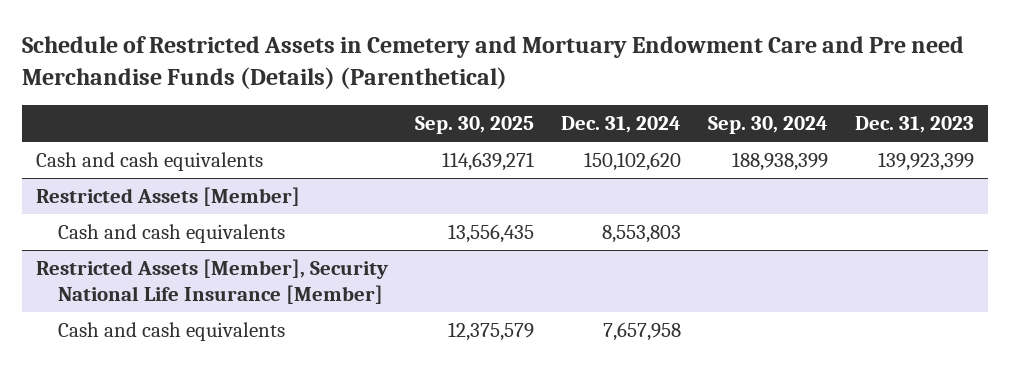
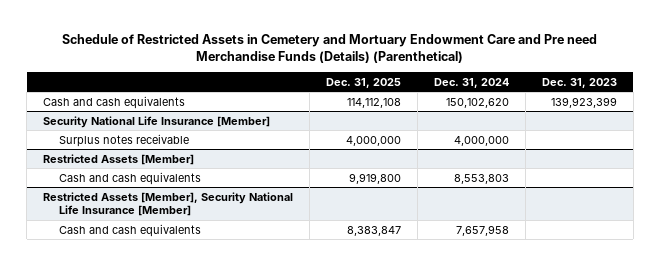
[414,116,534,135] Sep. 30, 2025 -> none
[708,116,829,135] Sep. 30, 2024 -> none
none -> [326,77,402,88] Dec. 31, 2025
none -> [43,115,271,128] Security National Life Insurance [Member]
none -> [59,133,190,147] Surplus notes receivable

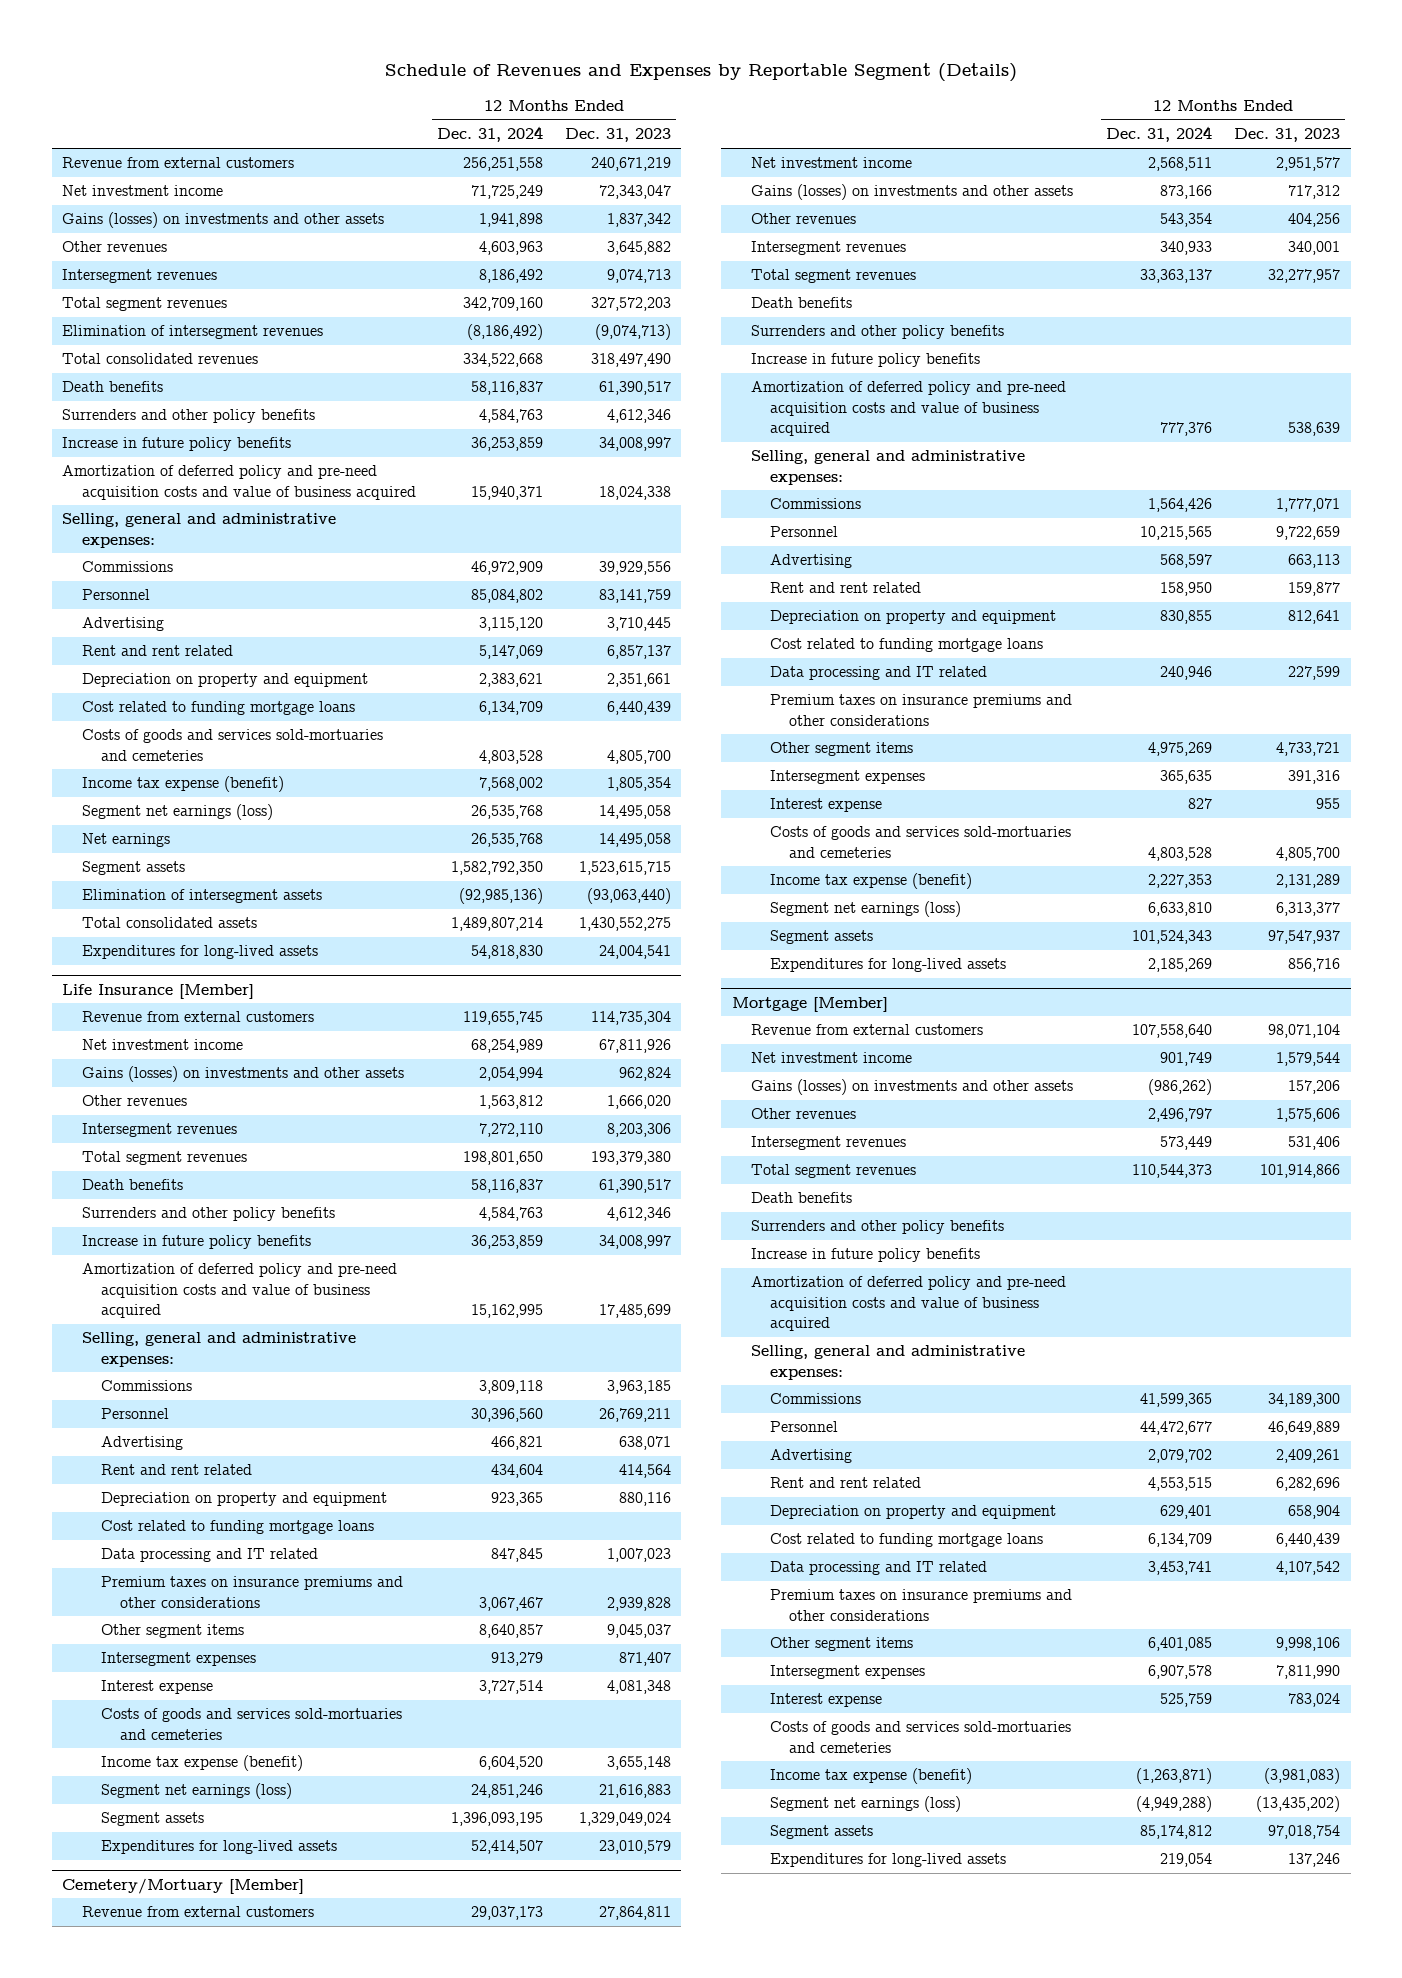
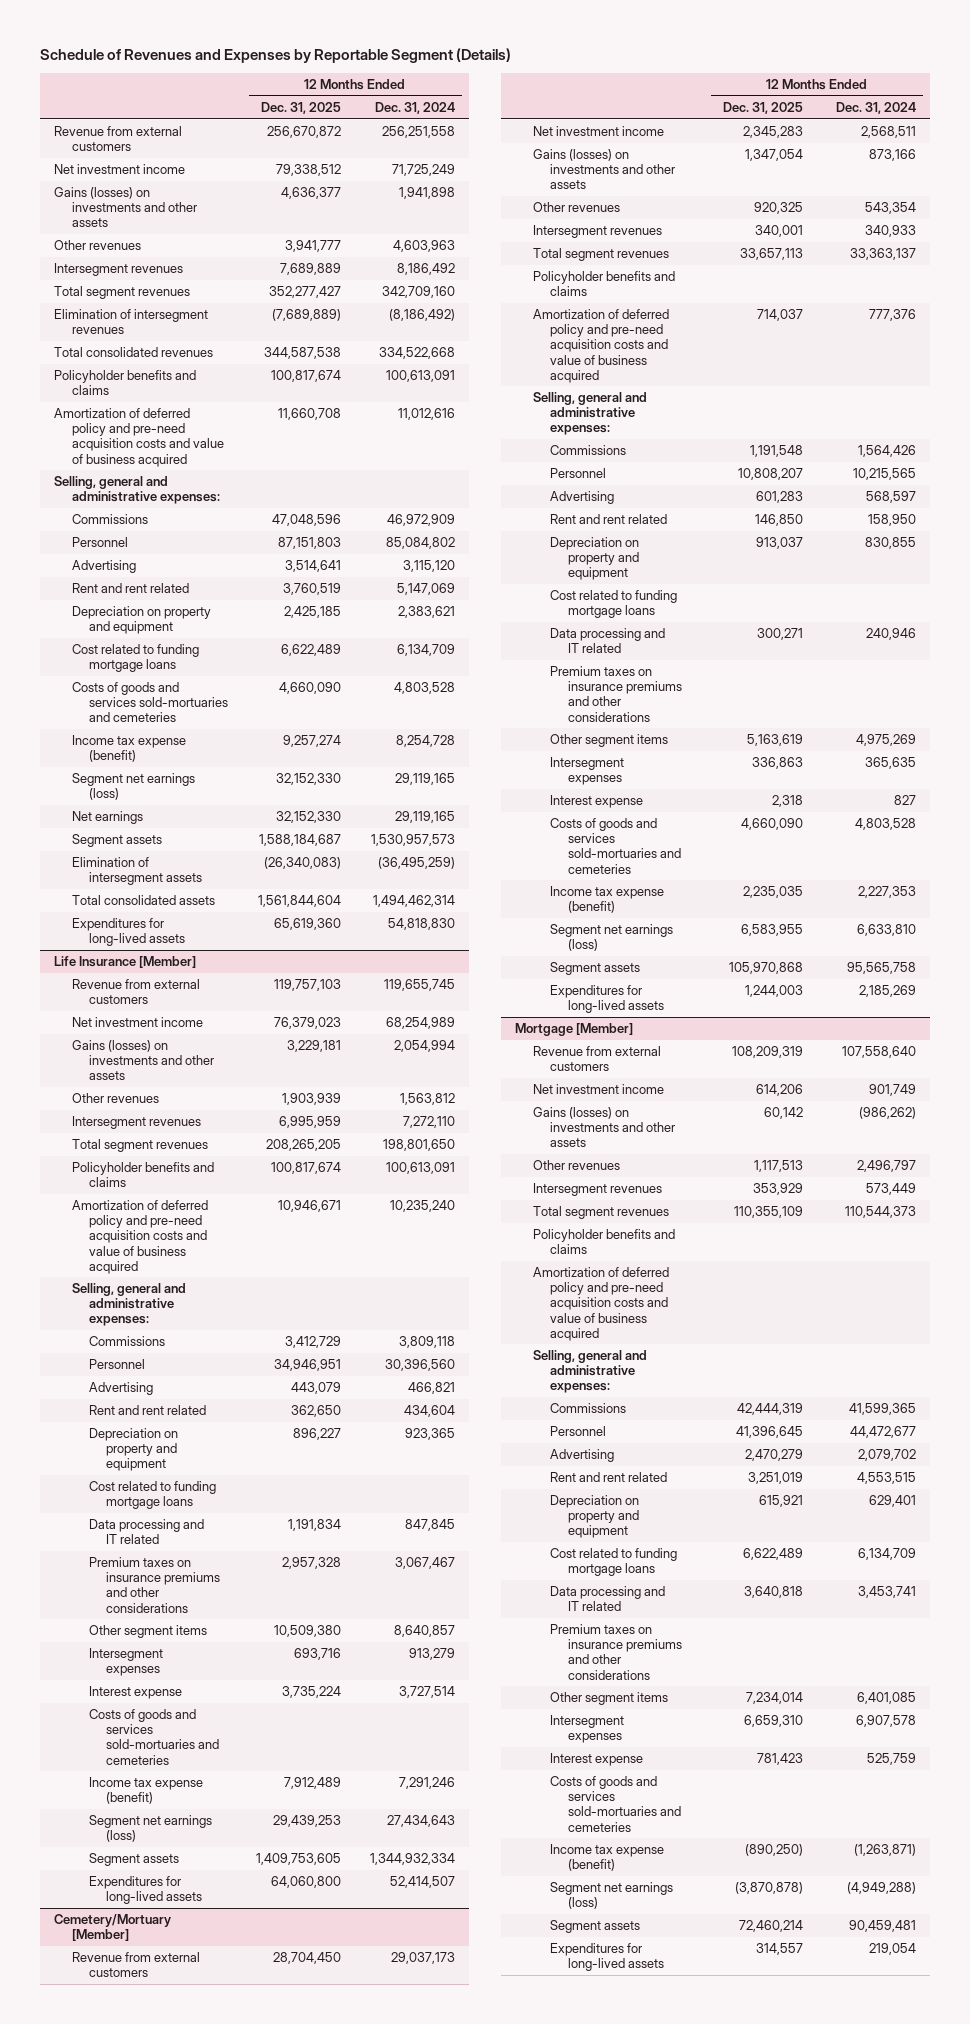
[564,128,671,143] Dec. 31, 2023 -> none
none -> [261,102,342,115] Dec. 31, 2025
[62,381,164,393] Death benefits -> none
[62,437,292,452] Increase in future policy benefits -> none
[62,409,316,424] Surrenders and other policy benefits -> [54,370,197,396] Policyholder benefits and claims
[479,409,544,424] 4,584,763 -> [385,370,455,383] 100,613,091
[471,485,544,500] 15,940,371 -> [397,408,455,421] 11,012,616
[479,777,544,792] 7,568,002 -> [395,735,455,748] 8,254,728
[471,805,544,820] 26,535,768 -> [394,773,455,786] 29,119,165
[471,833,544,848] 26,535,768 -> [394,811,455,824] 29,119,165
[451,861,544,876] 1,582,792,350 -> [370,834,455,847] 1,530,957,573
[459,888,544,905] (92,985,136) -> [377,857,455,870] (36,495,259)
[451,917,544,932] 1,489,807,214 -> [372,895,455,908] 1,494,462,314
[81,1179,183,1191] Death benefits -> none
[81,1235,311,1250] Increase in future policy benefits -> none
[81,1207,335,1222] Surrenders and other policy benefits -> [71,1162,214,1188] Policyholder benefits and claims
[479,1207,544,1222] 4,584,763 -> [385,1162,455,1175] 100,613,091
[471,1304,544,1319] 15,162,995 -> [389,1200,455,1213] 10,235,240
[479,1756,544,1771] 6,604,520 -> [398,1777,455,1790] 7,291,246
[471,1784,544,1799] 24,851,246 -> [386,1815,455,1828] 27,434,643
[451,1812,544,1827] 1,396,093,195 -> [369,1853,455,1866] 1,344,932,334
[750,297,852,309] Death benefits -> none
[750,353,980,368] Increase in future policy benefits -> none
[750,325,1004,340] Surrenders and other policy benefits -> [532,271,675,297] Policyholder benefits and claims
[1132,930,1213,945] 101,524,343 -> [846,962,916,975] 95,565,758
[750,1192,852,1204] Death benefits -> none
[750,1248,980,1263] Increase in future policy benefits -> none
[750,1220,1004,1235] Surrenders and other policy benefits -> [532,1229,675,1255] Policyholder benefits and claims
[1140,1825,1213,1840] 85,174,812 -> [848,1920,916,1933] 90,459,481

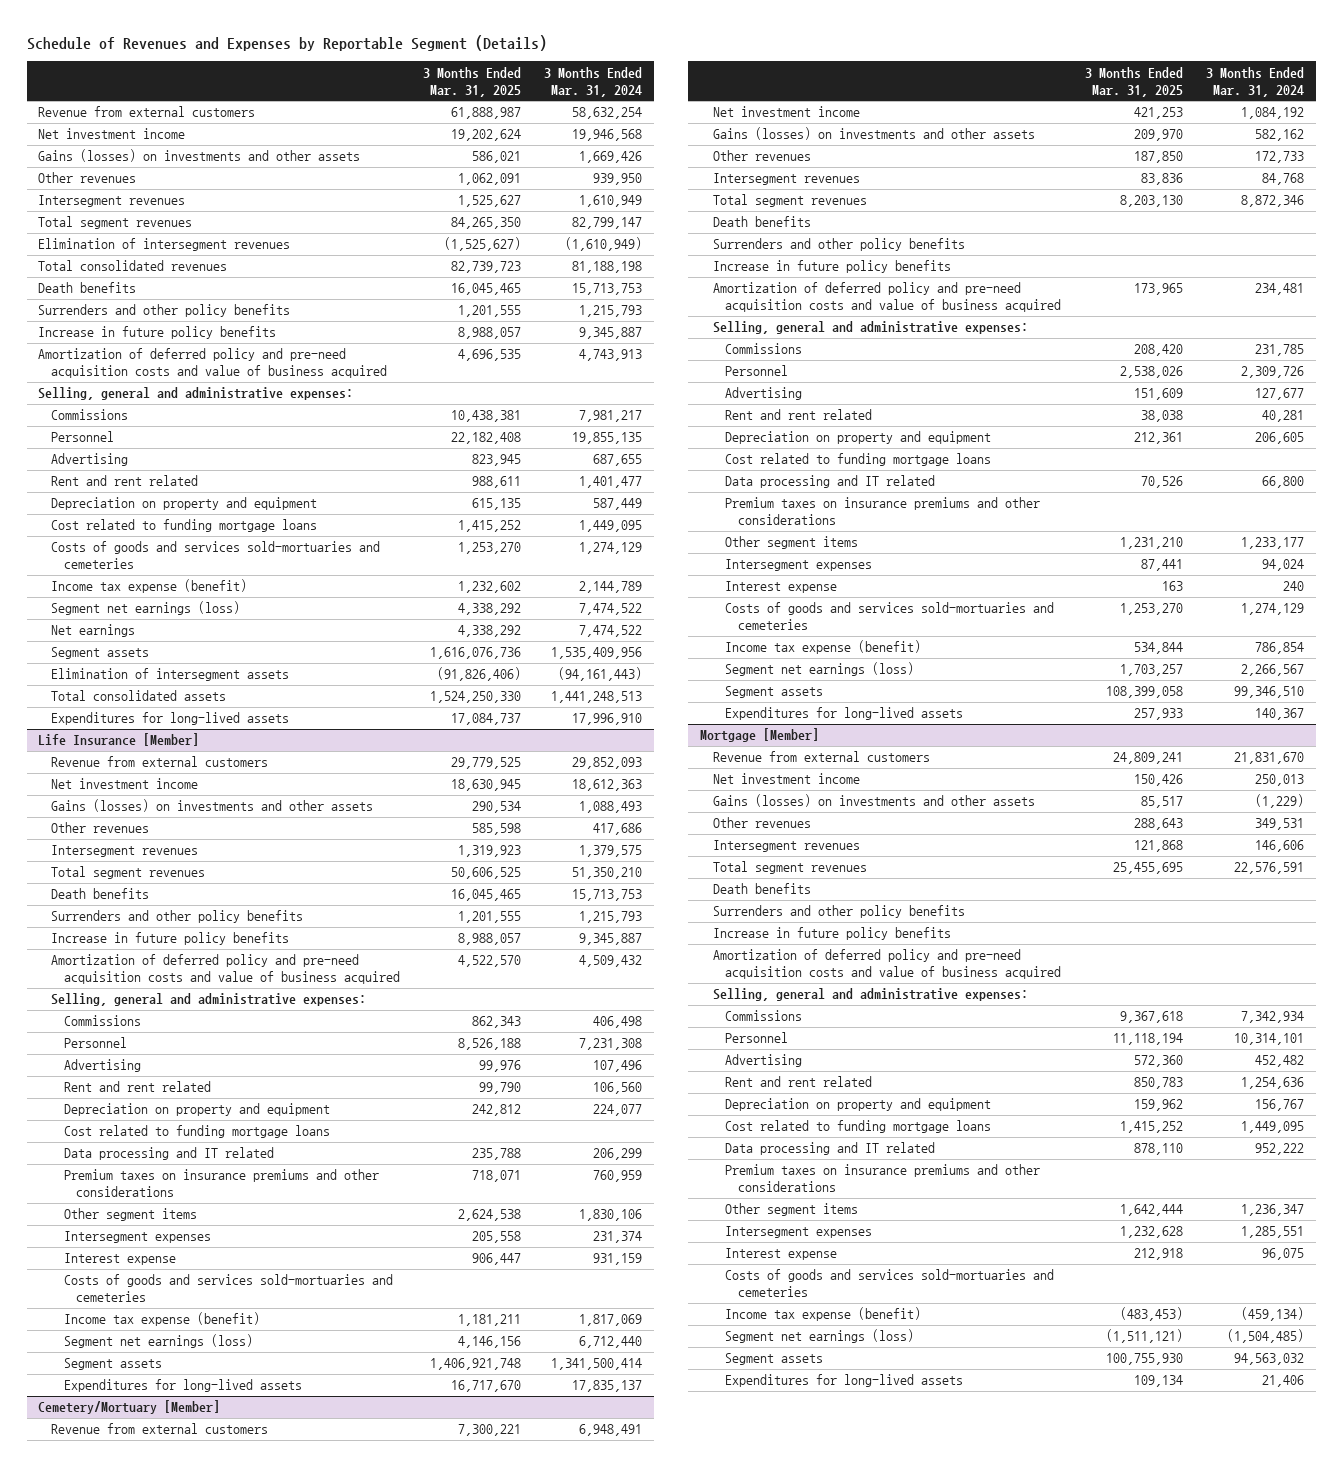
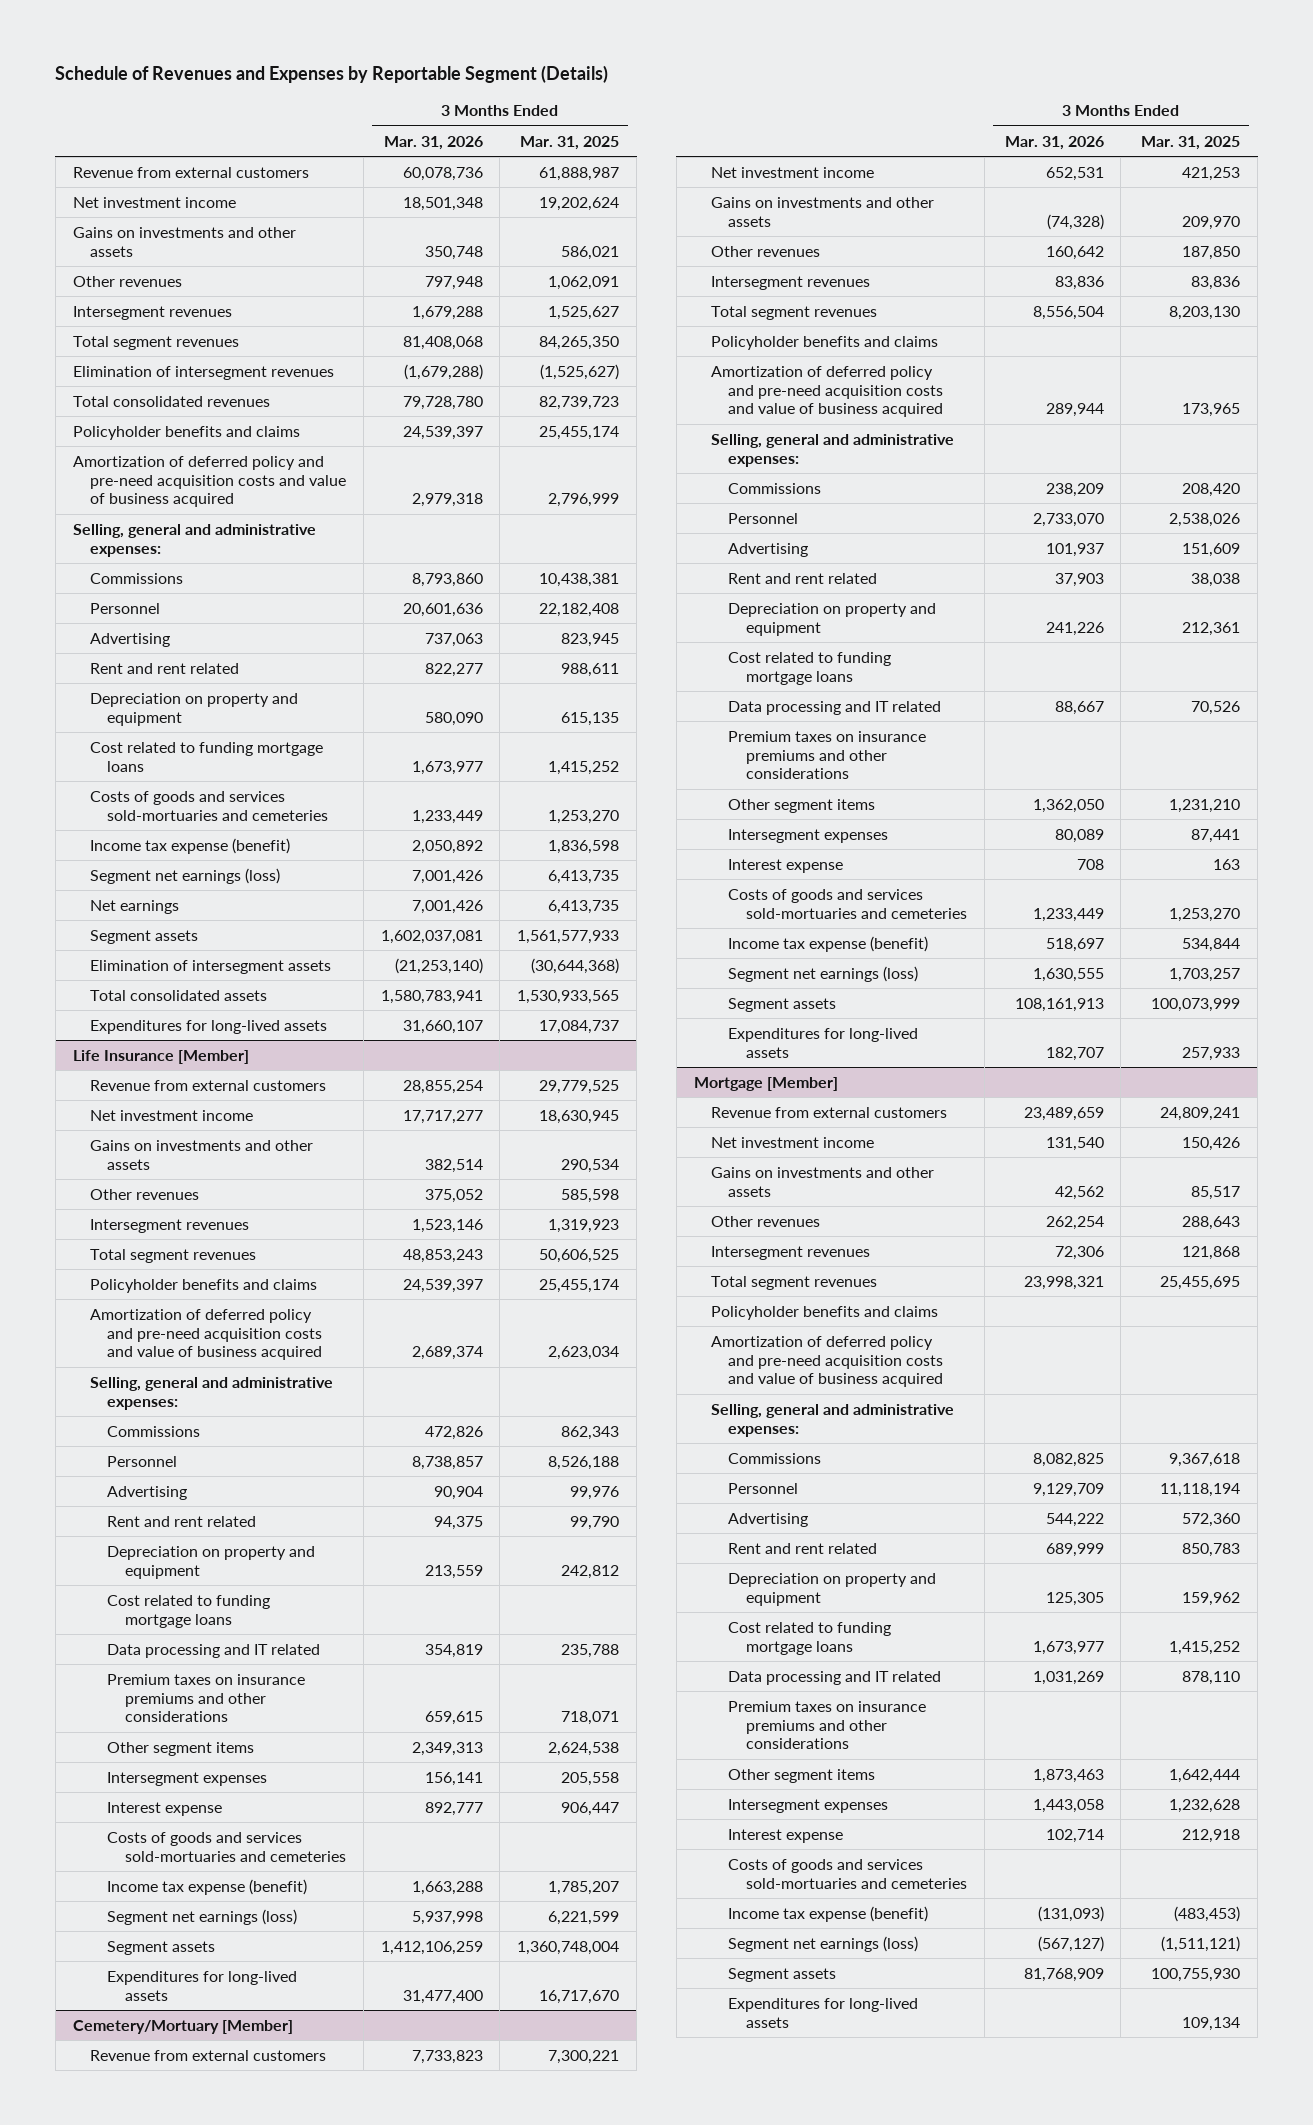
[544,66,643,97] 3 Months Ended Mar. 31, 2024 -> none
none -> [383,135,483,150] Mar. 31, 2026
[38,149,361,163] Gains (losses) on investments and other assets -> [72,226,296,257] Gains on investments and other assets
[38,282,137,294] Death benefits -> none
[38,326,277,340] Increase in future policy benefits -> none
[38,304,291,318] Surrenders and other policy benefits -> [72,425,300,440] Policyholder benefits and claims
[458,305,522,318] 1,201,555 -> [539,425,620,440] 25,455,174
[458,349,522,362] 4,696,535 -> [548,493,620,508] 2,796,999
[458,581,522,594] 1,232,602 -> [548,839,620,854] 1,836,598
[458,603,522,616] 4,338,292 -> [548,869,620,884] 6,413,735
[458,625,522,638] 4,338,292 -> [548,899,620,914] 6,413,735
[430,647,522,660] 1,616,076,736 -> [517,929,620,944] 1,561,577,933
[437,667,522,682] (91,826,406) -> [531,957,620,974] (30,644,368)
[430,691,522,704] 1,524,250,330 -> [517,989,620,1004] 1,530,933,565
[51,799,374,813] Gains (losses) on investments and other assets -> [89,1139,313,1170] Gains on investments and other assets
[51,888,150,900] Death benefits -> none
[51,932,290,946] Increase in future policy benefits -> none
[51,910,304,924] Surrenders and other policy benefits -> [89,1278,317,1293] Policyholder benefits and claims
[458,911,522,924] 1,201,555 -> [539,1278,620,1293] 25,455,174
[458,955,522,968] 4,522,570 -> [548,1346,620,1361] 2,623,034
[458,1314,522,1327] 1,181,211 -> [548,1880,620,1895] 1,785,207
[458,1336,522,1349] 4,146,156 -> [548,1910,620,1925] 6,221,599
[430,1358,522,1371] 1,406,921,748 -> [517,1940,620,1955] 1,360,748,004
[712,127,1035,141] Gains (losses) on investments and other assets -> [710,196,934,227] Gains on investments and other assets
[712,216,811,228] Death benefits -> none
[712,260,951,274] Increase in future policy benefits -> none
[712,238,965,252] Surrenders and other policy benefits -> [710,335,938,350] Policyholder benefits and claims
[1105,686,1183,699] 108,399,058 -> [1151,997,1241,1012] 100,073,999
[712,794,1035,808] Gains (losses) on investments and other assets -> [710,1166,934,1197] Gains on investments and other assets
[712,883,811,895] Death benefits -> none
[712,927,951,941] Increase in future policy benefits -> none
[712,905,965,919] Surrenders and other policy benefits -> [710,1305,938,1320] Policyholder benefits and claims

